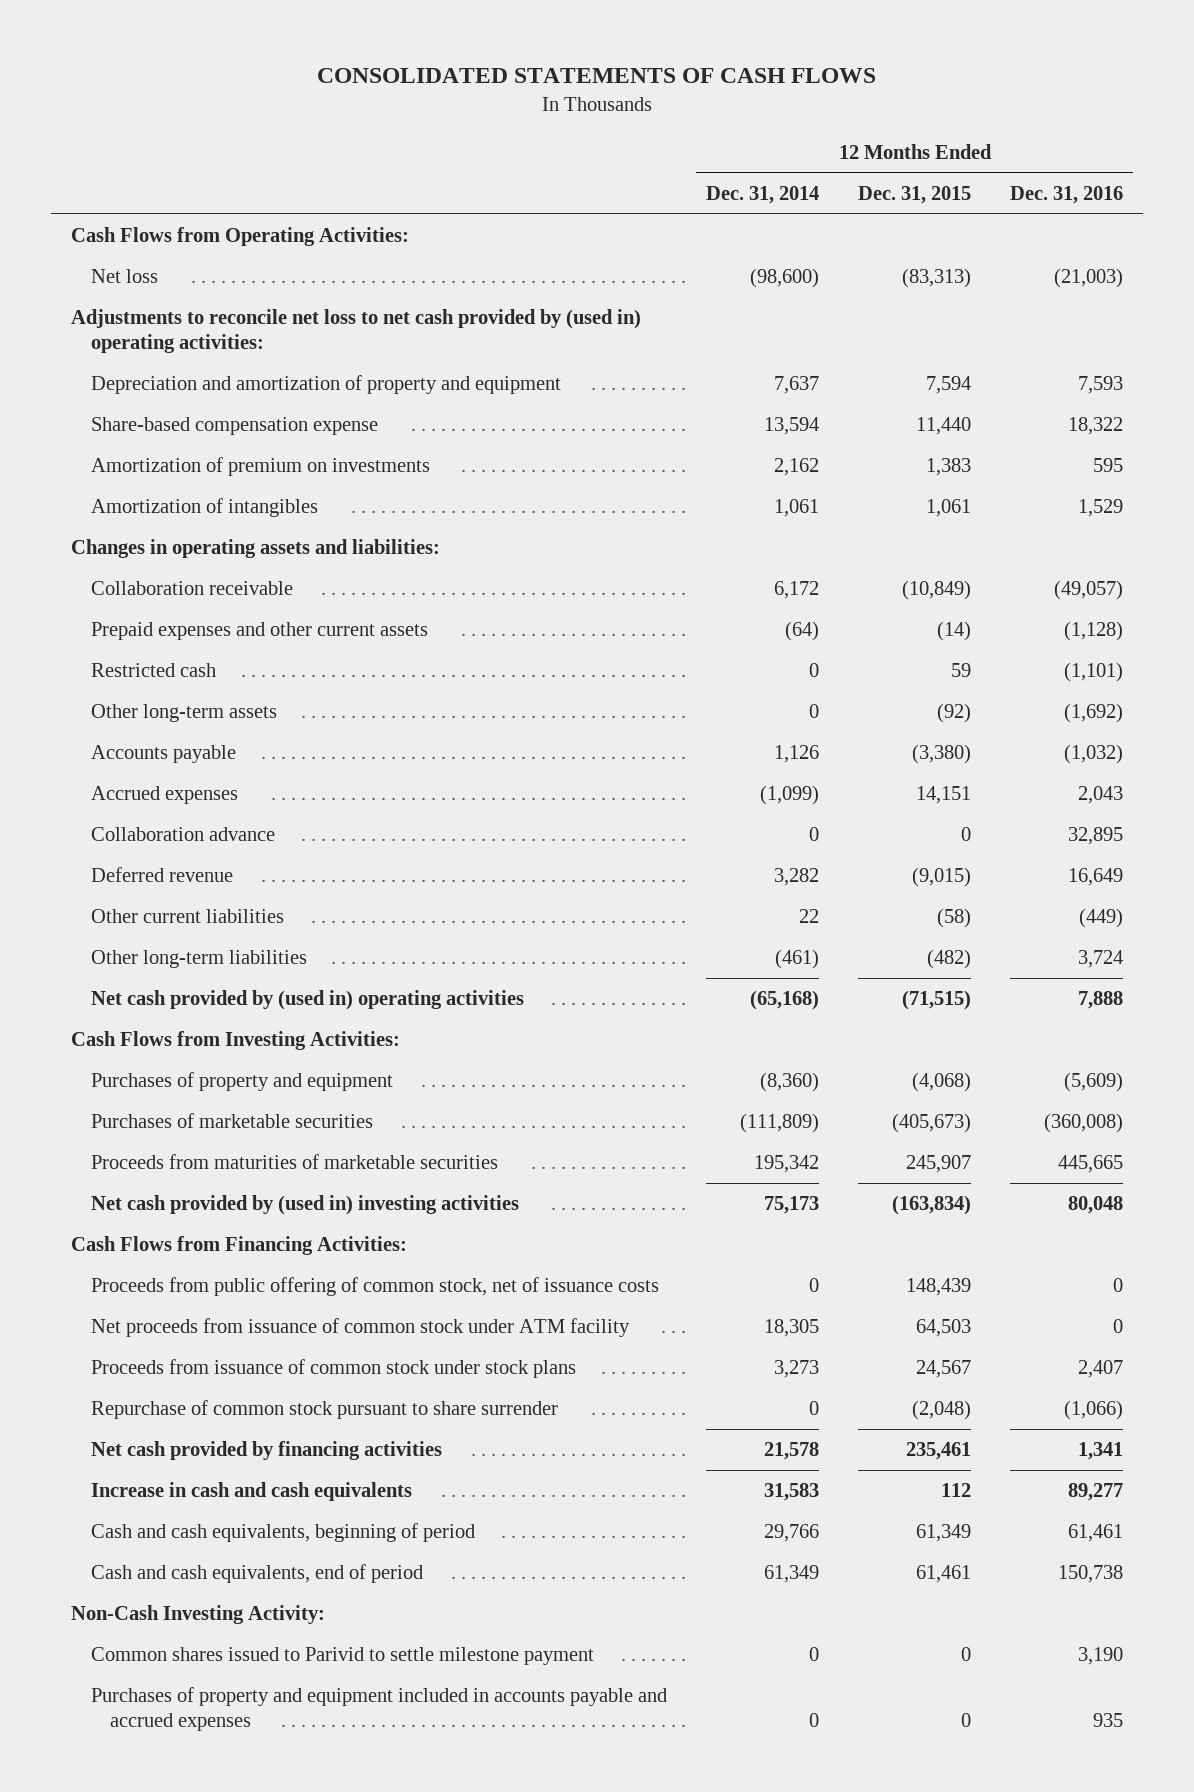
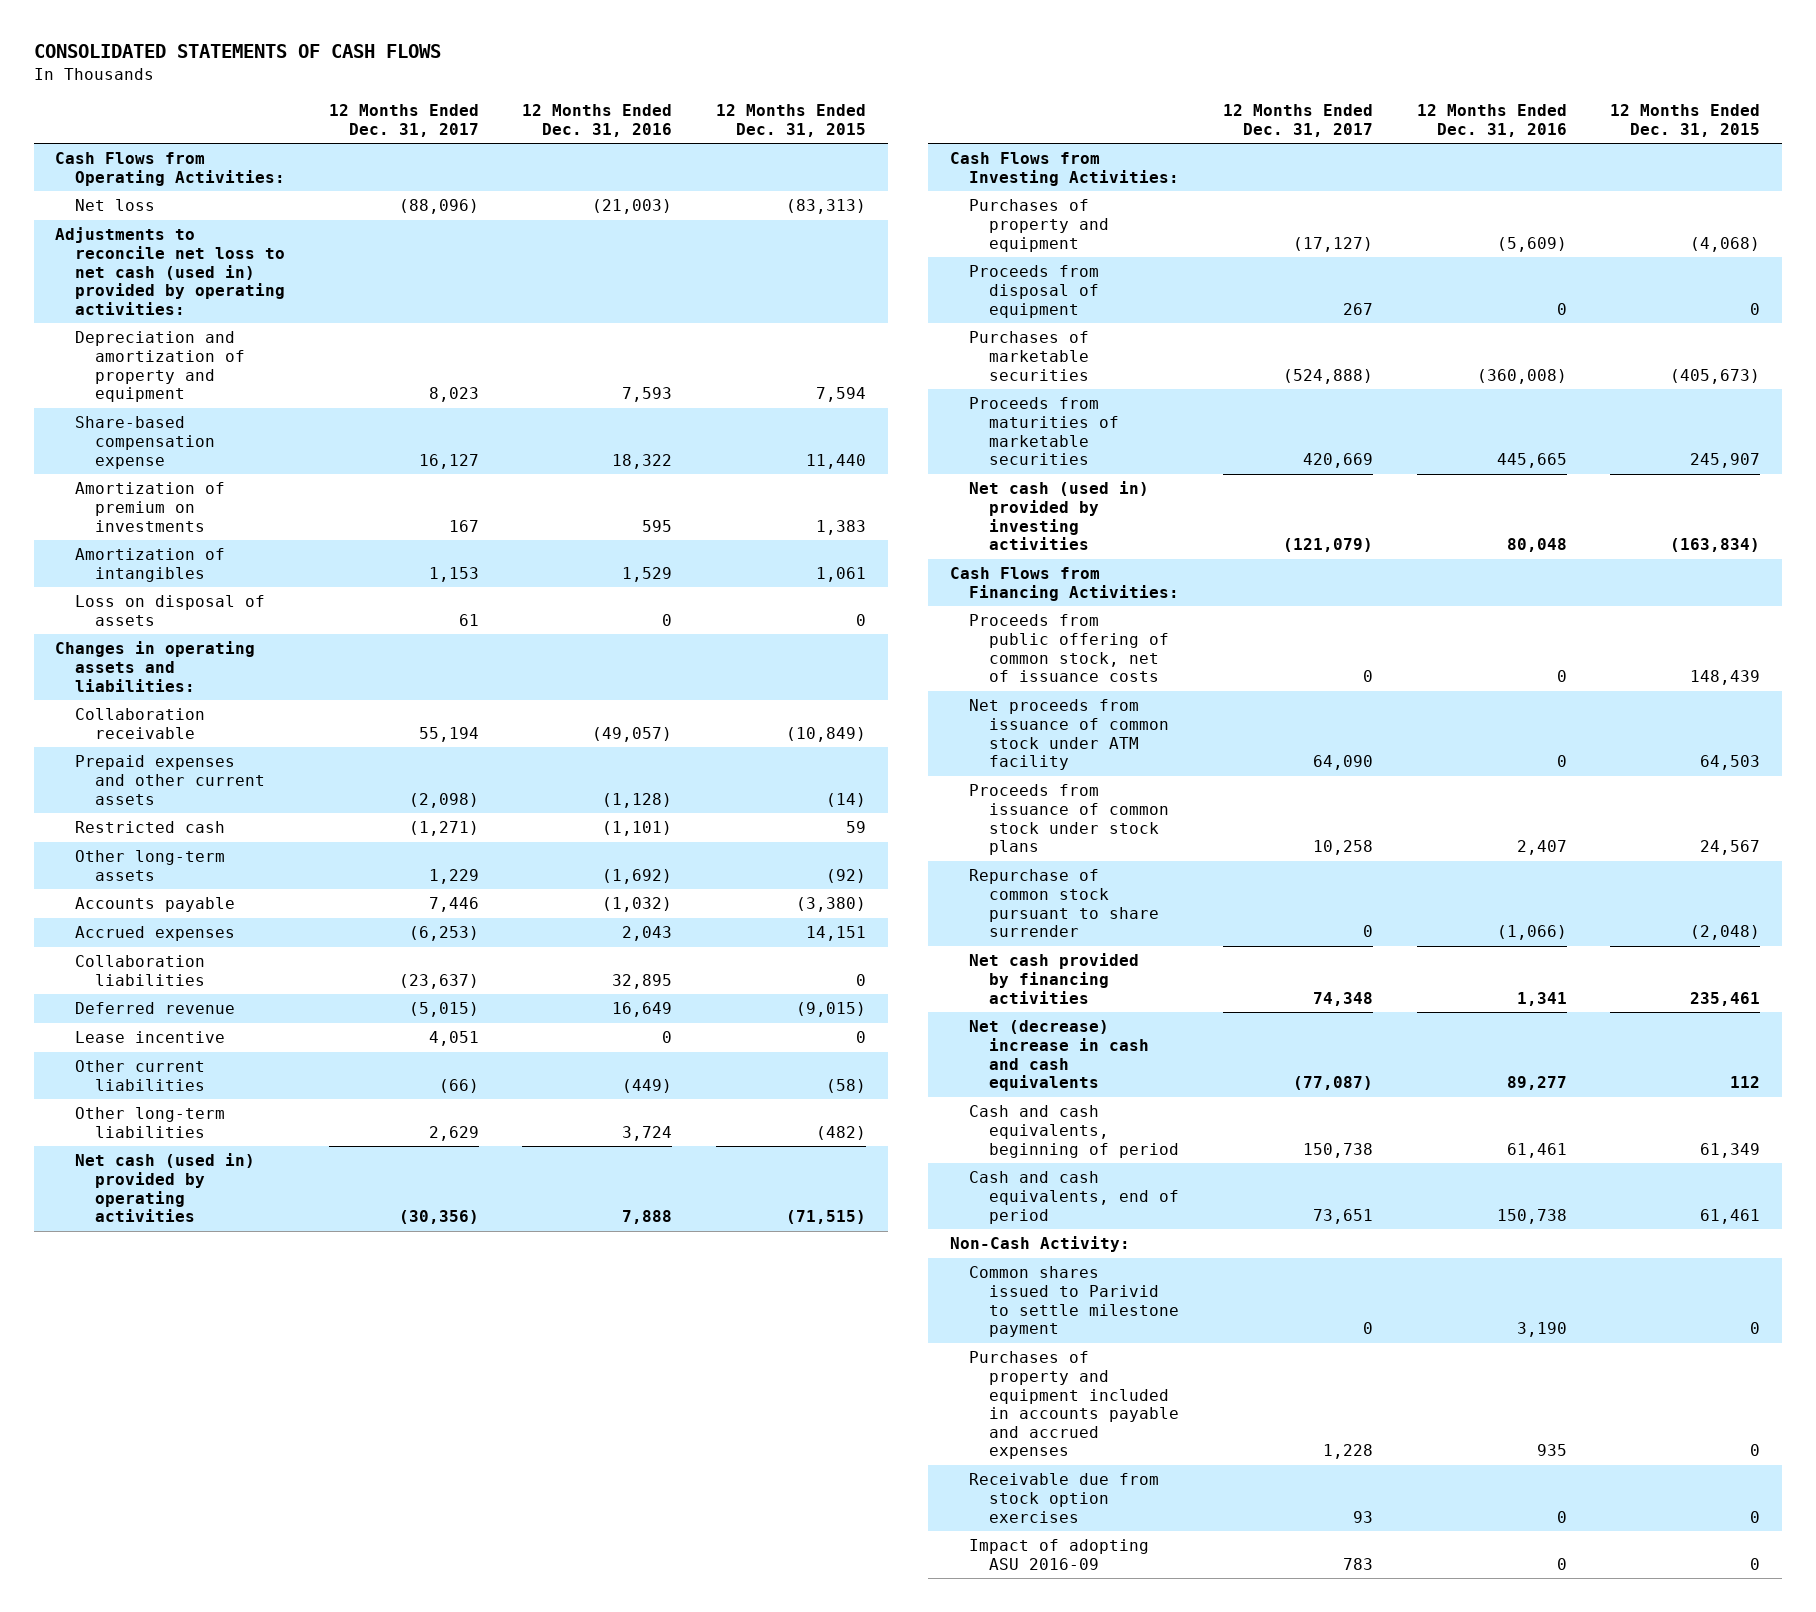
[705,186,819,205] Dec. 31, 2014 -> none
none -> [328,103,479,137] 12 Months Ended Dec. 31, 2017
[71,309,642,353] Adjustments to reconcile net loss to net cash provided by (used in) operating activities: -> [55,227,286,315] Adjustments to reconcile net loss to net cash (used in) provided by operating activities:
none -> [75,595,266,626] Loss on disposal of assets
[90,827,275,842] Collaboration advance -> [75,955,206,986] Collaboration liabilities
none -> [75,1031,226,1044] Lease incentive
[90,990,524,1011] Net cash provided by (used in) operating activities -> [75,1153,256,1223] Net cash (used in) provided by operating activities
none -> [969,265,1100,318] Proceeds from disposal of equipment
[90,1195,519,1216] Net cash provided by (used in) investing activities -> [969,481,1150,551] Net cash (used in) provided by investing activities
[90,1482,412,1502] Increase in cash and cash equivalents -> [969,1020,1149,1092] Net (decrease) increase in cash and cash equivalents
[71,1605,326,1625] Non-Cash Investing Activity: -> [949,1236,1130,1253] Non-Cash Activity:
none -> [969,1473,1160,1523] Receivable due from stock option exercises
none -> [969,1539,1150,1570] Impact of adopting ASU 2016-09

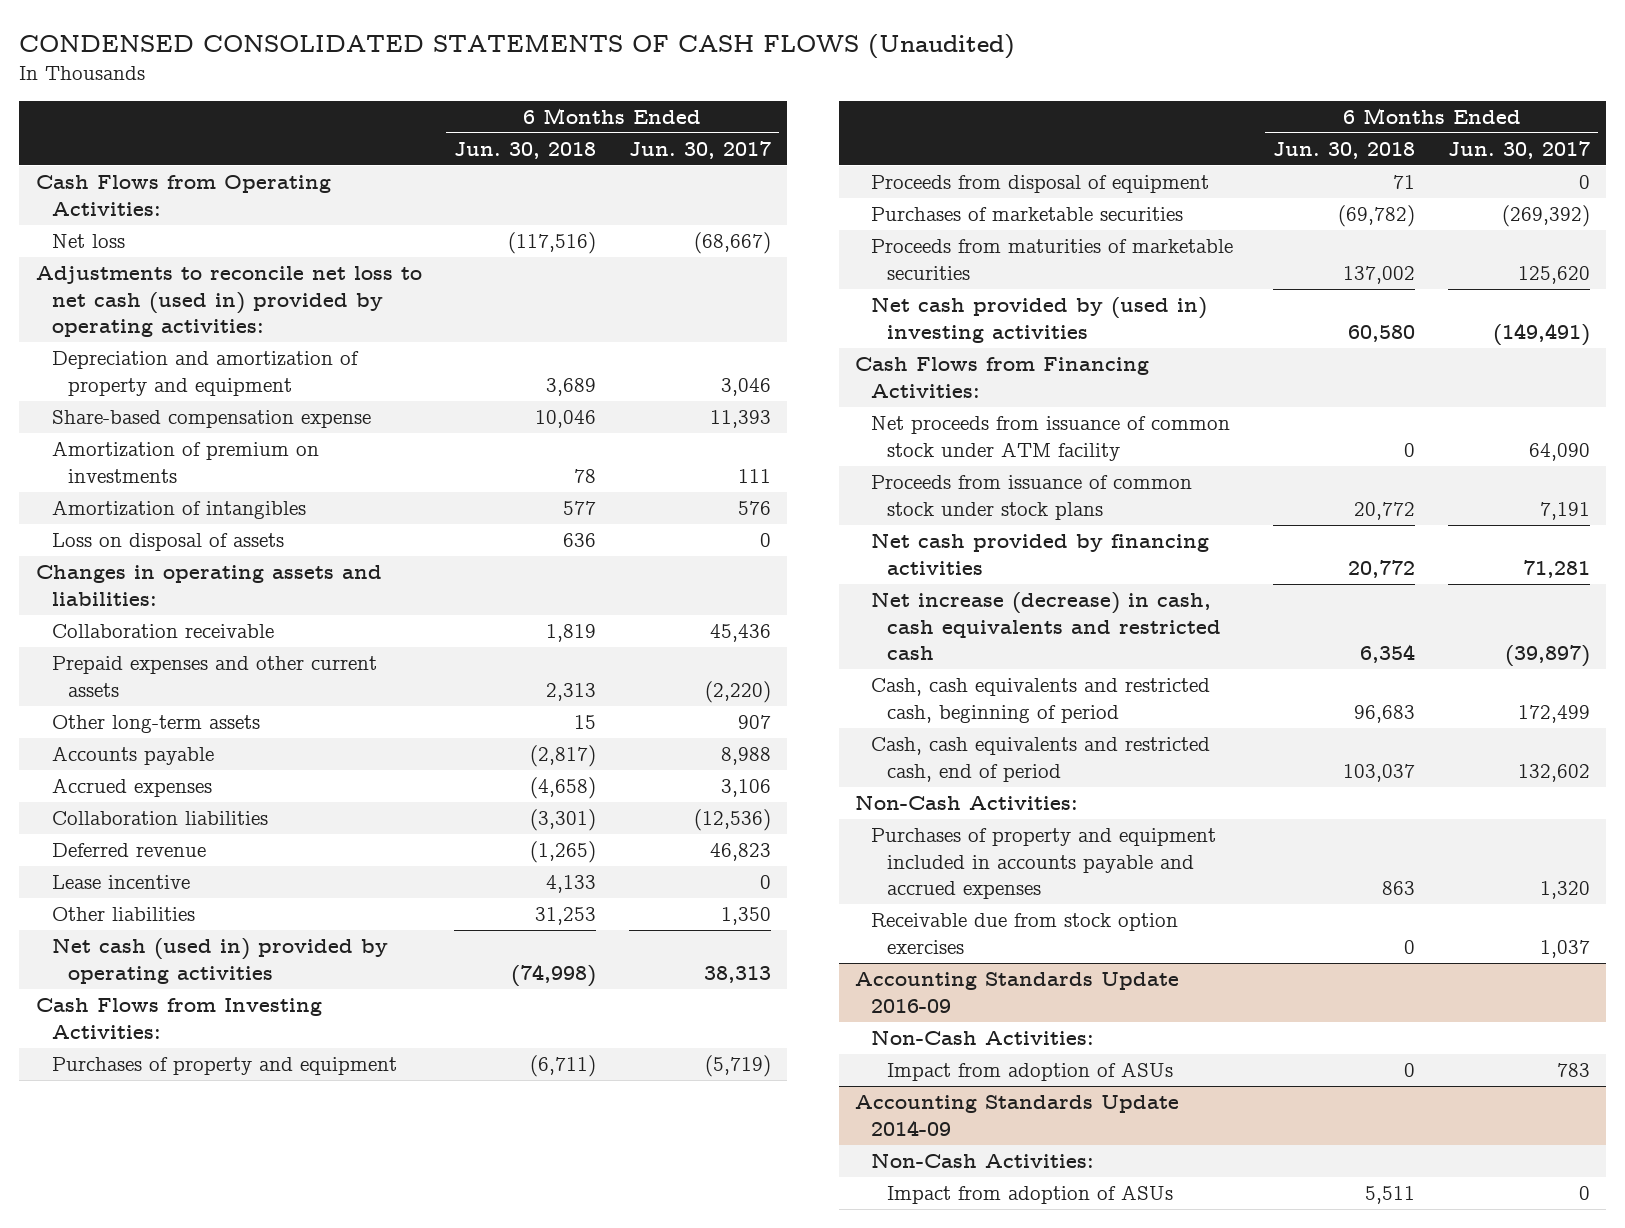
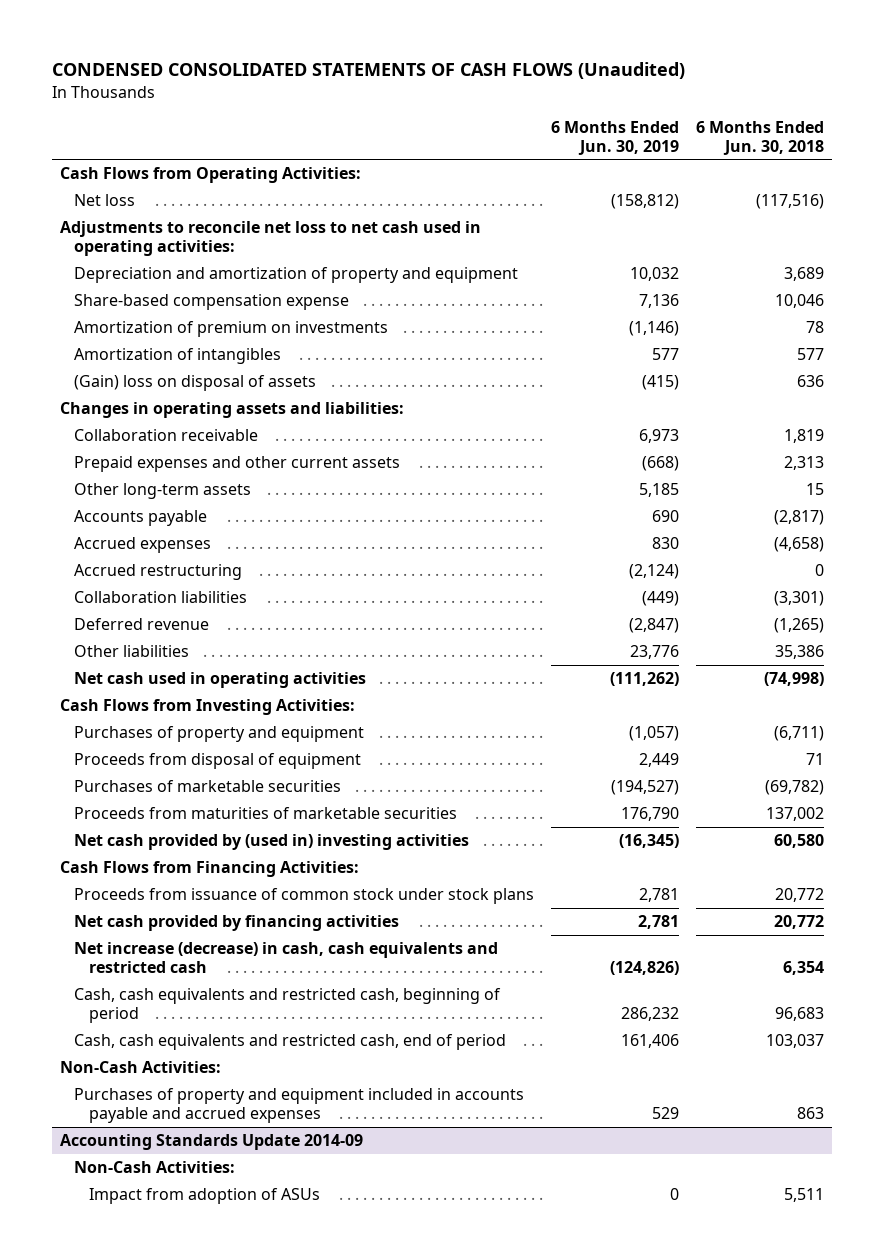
[628,140,771,159] Jun. 30, 2017 -> none
none -> [551,120,680,155] 6 Months Ended Jun. 30, 2019
[35,266,422,338] Adjustments to reconcile net loss to net cash (used in) provided by operating activities: -> [59,221,481,257] Adjustments to reconcile net loss to net cash used in operating activities:
[51,533,284,552] Loss on disposal of assets -> [74,375,317,392] (Gain) loss on disposal of assets
none -> [74,564,243,581] Accrued restructuring
[51,875,190,890] Lease incentive -> none
[535,907,597,926] 31,253 -> [775,645,825,660] 35,386
[51,938,388,984] Net cash (used in) provided by operating activities -> [74,672,367,689] Net cash used in operating activities
[871,416,1231,461] Net proceeds from issuance of common stock under ATM facility -> none
[871,913,1179,954] Receivable due from stock option exercises -> none
[854,972,1179,1013] Accounting Standards Update 2016-09 -> none
[871,1030,1095,1046] Non-Cash Activities: -> none
[887,1062,1174,1082] Impact from adoption of ASUs -> none

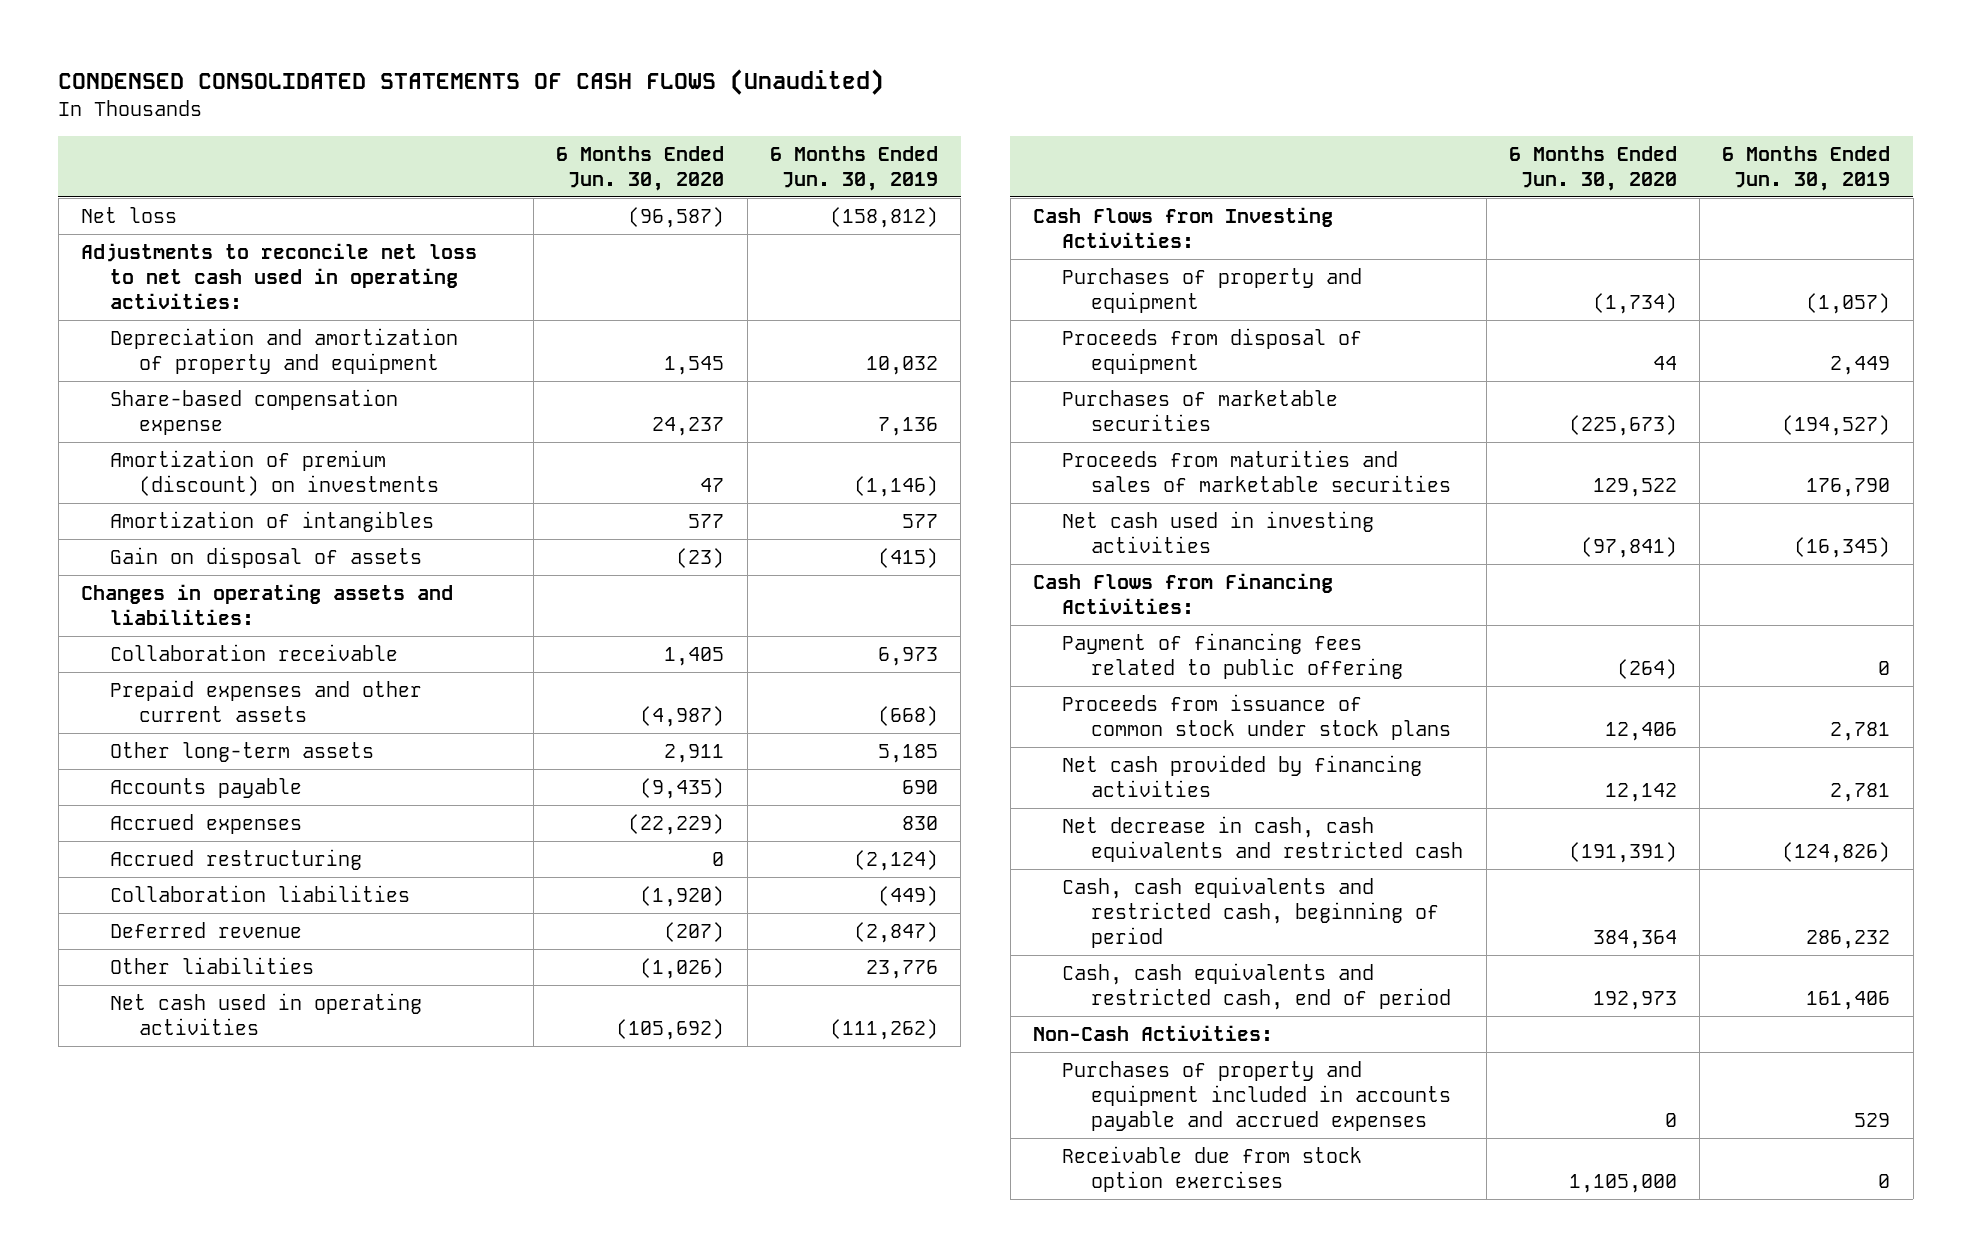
[696,120,825,155] 6 Months Ended Jun. 30, 2018 -> none
none -> [556,145,725,191] 6 Months Ended Jun. 30, 2020
[59,167,361,184] Cash Flows from Operating Activities: -> none
[74,321,389,338] Amortization of premium on investments -> [109,449,439,497] Amortization of premium (discount) on investments
[74,375,317,392] (Gain) loss on disposal of assets -> [109,546,422,568] Gain on disposal of assets
[74,807,458,820] Proceeds from maturities of marketable securities -> [1062,449,1452,493] Proceeds from maturities and sales of marketable securities
[74,834,470,851] Net cash provided by (used in) investing activities -> [1062,510,1375,554] Net cash used in investing activities
none -> [1062,632,1404,680] Payment of financing fees related to public offering
[74,942,499,974] Net increase (decrease) in cash, cash equivalents and restricted cash -> [1062,815,1464,863] Net decrease in cash, cash equivalents and restricted cash
[59,1134,363,1151] Accounting Standards Update 2014-09 -> none
[74,1161,236,1174] Non-Cash Activities: -> none
[88,1188,320,1205] Impact from adoption of ASUs -> none
none -> [1062,1145,1363,1193] Receivable due from stock option exercises

